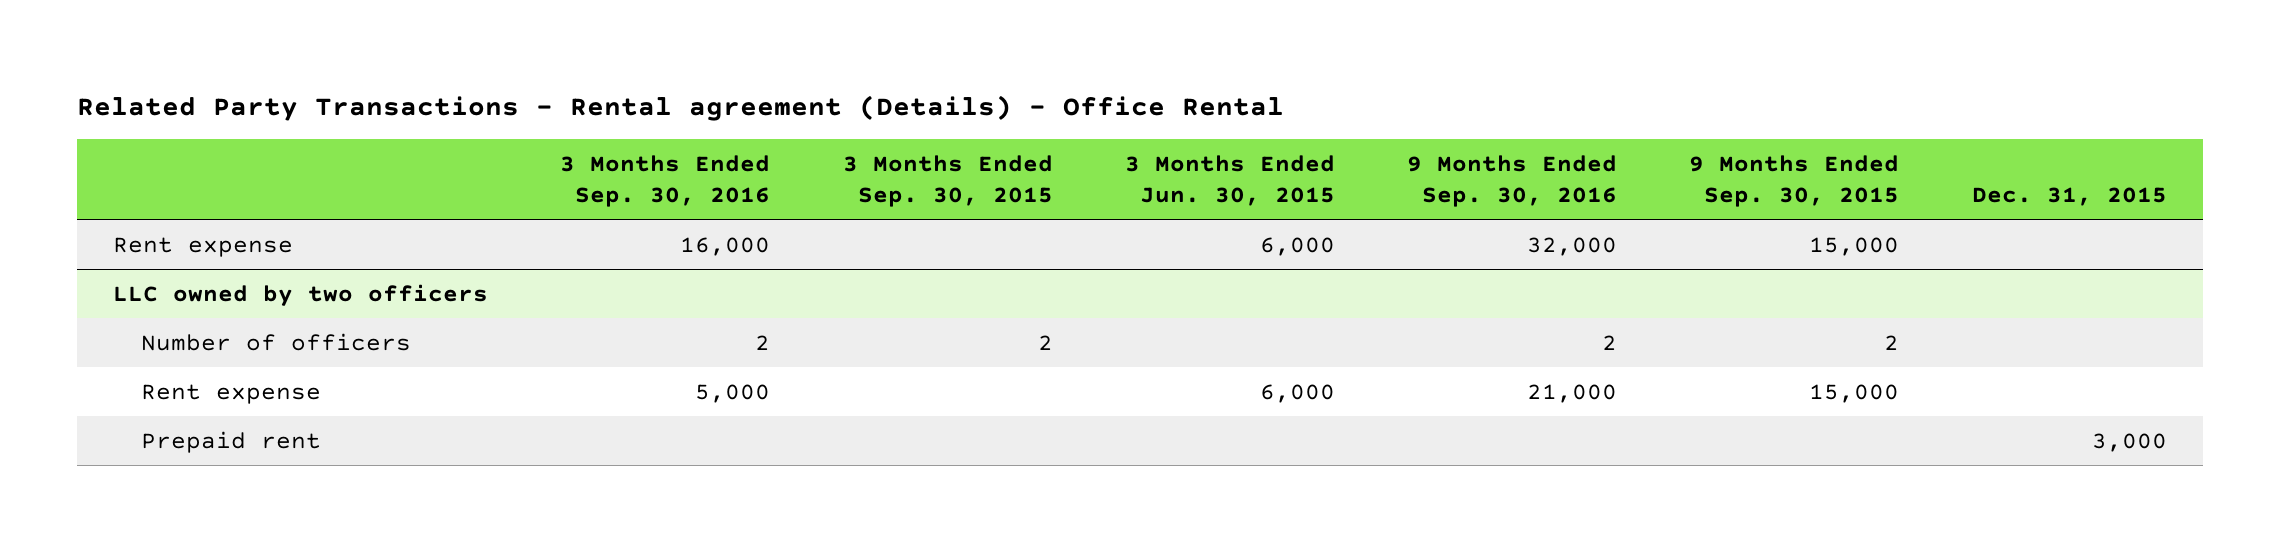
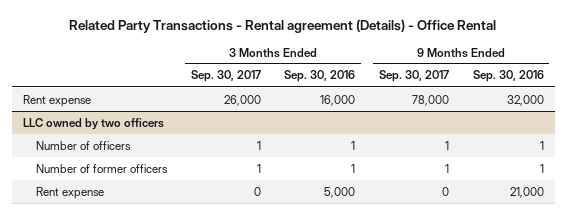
[842,154,1053,207] 3 Months Ended Sep. 30, 2015 -> none
[1124,154,1335,206] 3 Months Ended Jun. 30, 2015 -> none
[1689,154,1900,207] 9 Months Ended Sep. 30, 2015 -> none
[1971,186,2167,206] Dec. 31, 2015 -> none
none -> [190,70,261,83] Sep. 30, 2017
none -> [379,70,450,83] Sep. 30, 2017
[755,334,771,350] 2 -> [351,140,356,150] 1
[1602,334,1618,350] 2 -> [539,140,544,150] 1
none -> [36,163,169,173] Number of former officers
[140,430,321,453] Prepaid rent -> none

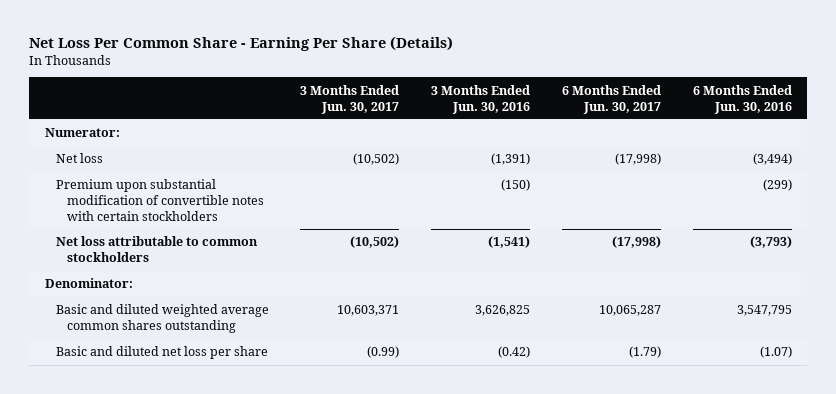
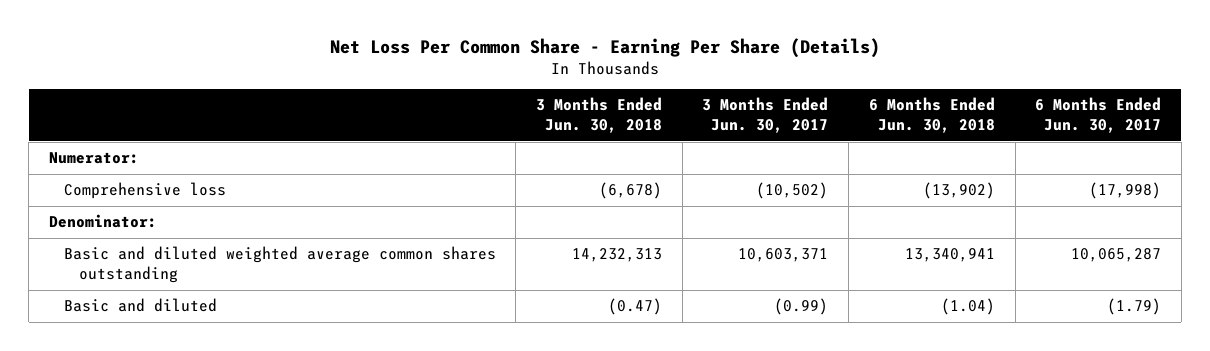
[431,84,531,114] 3 Months Ended Jun. 30, 2016 -> none
[692,84,792,114] 6 Months Ended Jun. 30, 2016 -> none
none -> [536,97,663,134] 3 Months Ended Jun. 30, 2018
none -> [868,97,995,134] 6 Months Ended Jun. 30, 2018
[55,179,264,221] Premium upon substantial modification of convertible notes with certain stockholders -> none
[55,236,258,263] Net loss attributable to common stockholders -> none
[55,153,103,164] Net loss -> [63,182,226,200] Comprehensive loss
[55,346,268,360] Basic and diluted net loss per share -> [63,298,217,313] Basic and diluted

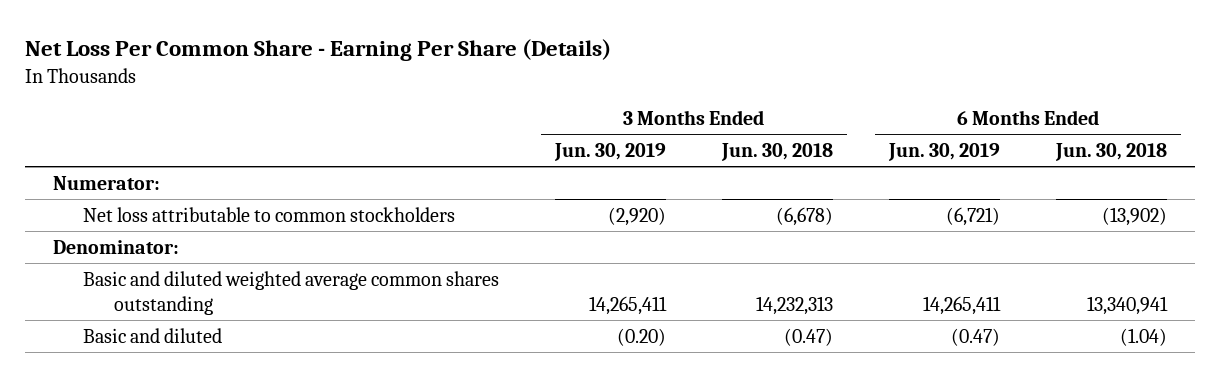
[702,97,829,134] 3 Months Ended Jun. 30, 2017 -> none
[1035,97,1162,134] 6 Months Ended Jun. 30, 2017 -> none
none -> [554,143,667,162] Jun. 30, 2019
none -> [888,143,1001,162] Jun. 30, 2019
[63,182,226,200] Comprehensive loss -> [83,206,456,222] Net loss attributable to common stockholders

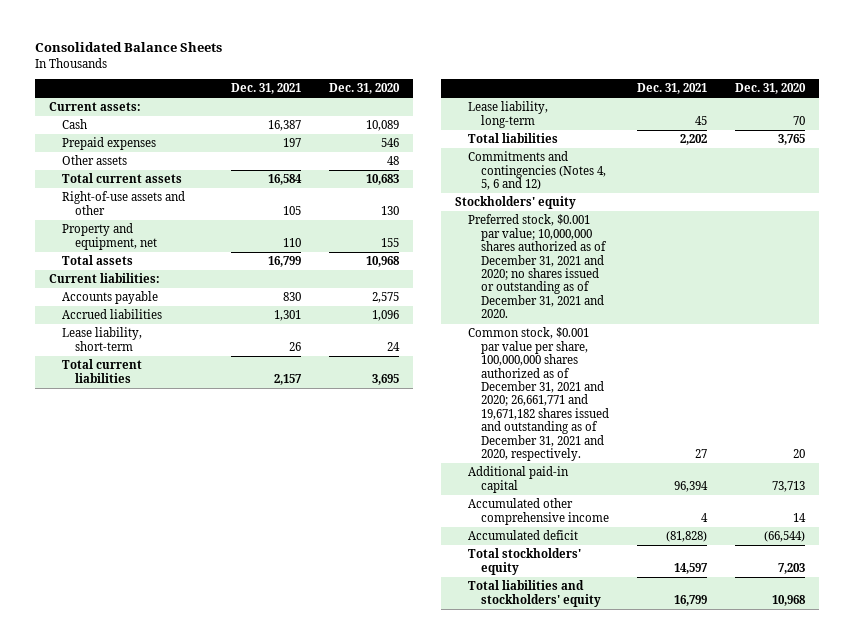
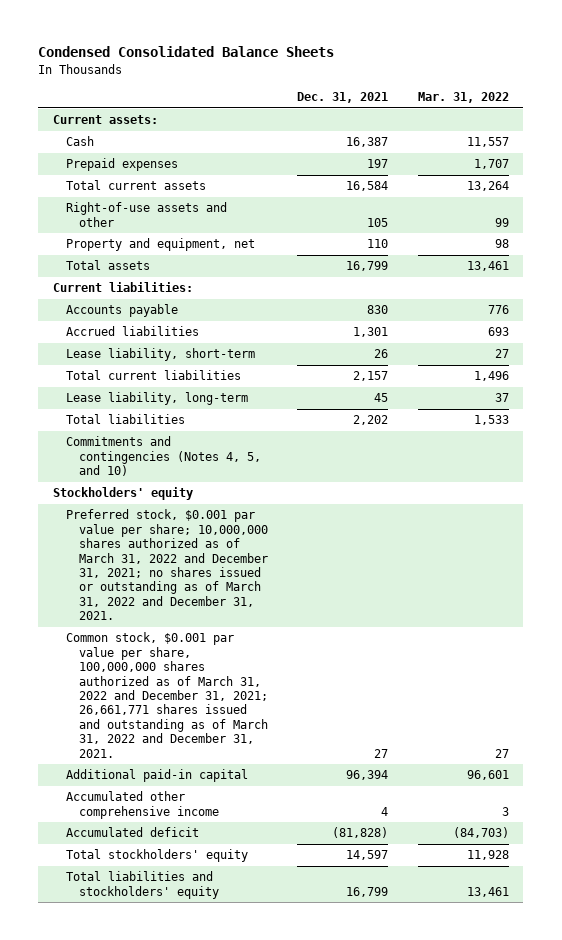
[34,42,222,53] Consolidated Balance Sheets -> [38,46,335,58] Condensed Consolidated Balance Sheets
[328,83,400,95] Dec. 31, 2020 -> none
none -> [417,92,509,104] Mar. 31, 2022
[61,155,127,166] Other assets -> none
[468,151,607,191] Commitments and contingencies (Notes 4, 5, 6 and 12) -> [66,436,262,477] Commitments and contingencies (Notes 4, 5, and 10)
[468,214,608,319] Preferred stock, $0.001 par value; 10,000,000 shares authorized as of December 31, 2021 and 2020; no shares issued or outstanding as of December 31, 2021 and 2020. -> [66,509,269,621] Preferred stock, $0.001 par value per share; 10,000,000 shares authorized as of March 31, 2022 and December 31, 2021; no shares issued or outstanding as of March 31, 2022 and December 31, 2021.
[468,327,610,462] Common stock, $0.001 par value per share, 100,000,000 shares authorized as of December 31, 2021 and 2020; 26,661,771 and 19,671,182 shares issued and outstanding as of December 31, 2021 and 2020, respectively. -> [66,632,269,758] Common stock, $0.001 par value per share, 100,000,000 shares authorized as of March 31, 2022 and December 31, 2021; 26,661,771 shares issued and outstanding as of March 31, 2022 and December 31, 2021.

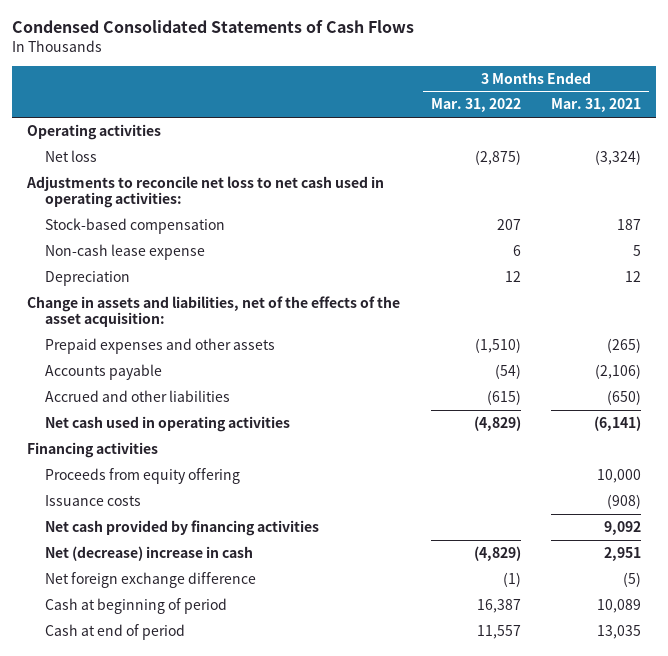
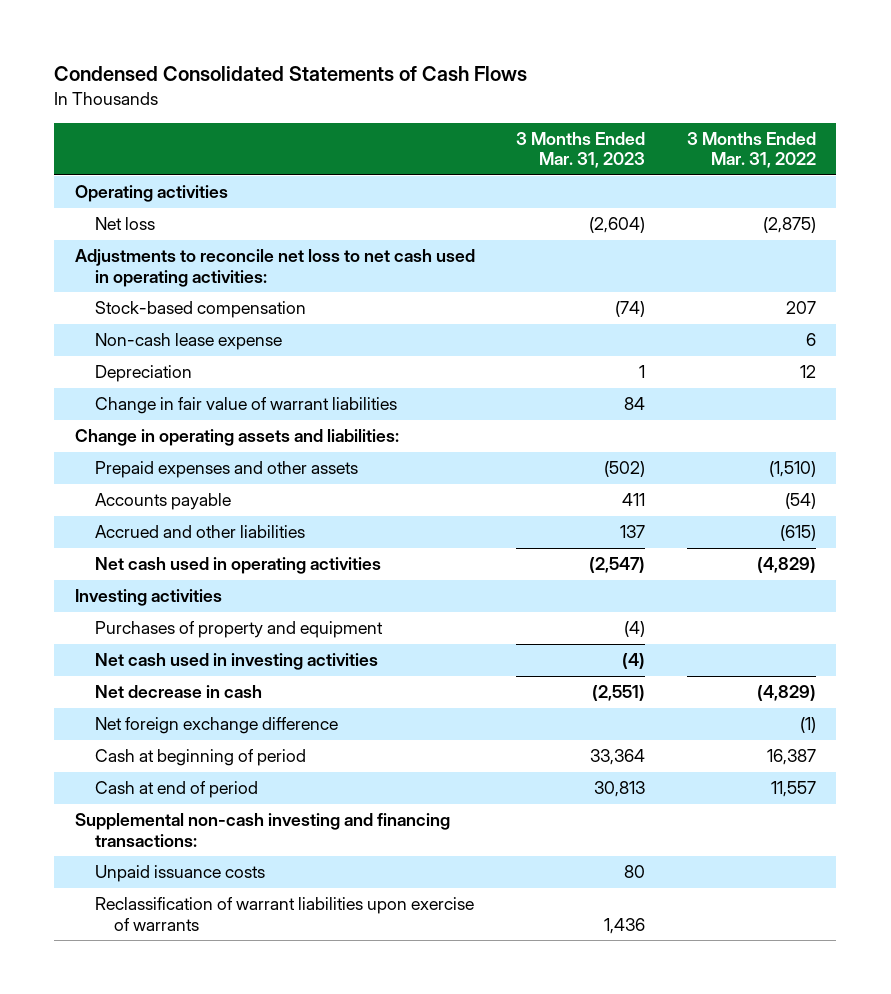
[551,98,642,113] Mar. 31, 2021 -> none
none -> [516,131,646,169] 3 Months Ended Mar. 31, 2023
none -> [94,397,397,415] Change in fair value of warrant liabilities
[27,295,401,327] Change in assets and liabilities, net of the effects of the asset acquisition: -> [74,429,399,447] Change in operating assets and liabilities:
[27,441,159,458] Financing activities -> none
[45,467,241,484] Proceeds from equity offering -> none
[45,494,142,506] Issuance costs -> none
[45,519,320,536] Net cash provided by financing activities -> none
none -> [74,589,222,607] Investing activities
none -> [94,621,383,639] Purchases of property and equipment
none -> [94,653,378,671] Net cash used in investing activities
[45,545,254,561] Net (decrease) increase in cash -> [94,685,262,699] Net decrease in cash
none -> [74,813,450,847] Supplemental non-cash investing and financing transactions:
none -> [94,865,265,883] Unpaid issuance costs
none -> [94,897,474,931] Reclassification of warrant liabilities upon exercise of warrants

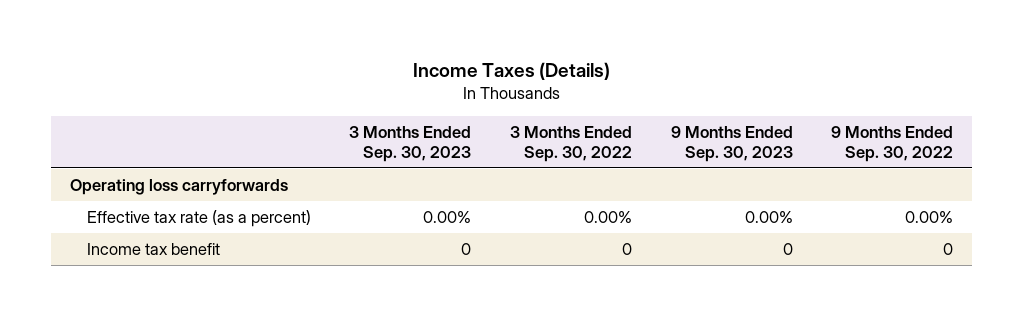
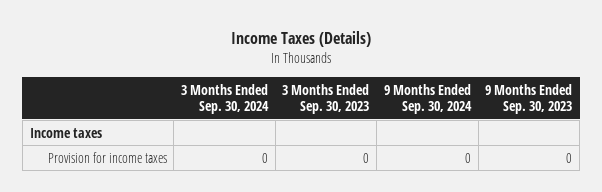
[509,125,632,162] 3 Months Ended Sep. 30, 2022 -> none
[831,125,954,162] 9 Months Ended Sep. 30, 2022 -> none
none -> [180,83,269,115] 3 Months Ended Sep. 30, 2024
none -> [383,83,472,115] 9 Months Ended Sep. 30, 2024
[70,178,289,195] Operating loss carryforwards -> none
[86,209,311,227] Effective tax rate (as a percent) -> none
none -> [29,127,102,138] Income taxes
[86,242,220,255] Income tax benefit -> [47,151,167,163] Provision for income taxes

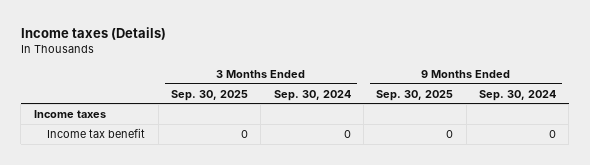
[230,31,371,48] Income Taxes (Details) -> [20,27,166,41] Income taxes (Details)
[282,83,370,115] 3 Months Ended Sep. 30, 2023 -> none
[485,83,573,115] 9 Months Ended Sep. 30, 2023 -> none
none -> [171,89,249,101] Sep. 30, 2025
none -> [376,89,454,101] Sep. 30, 2025
[47,151,167,163] Provision for income taxes -> [47,127,146,138] Income tax benefit

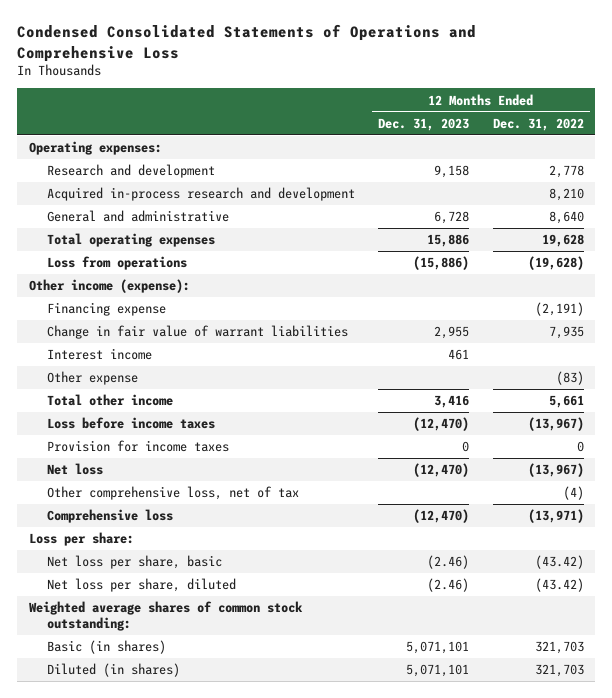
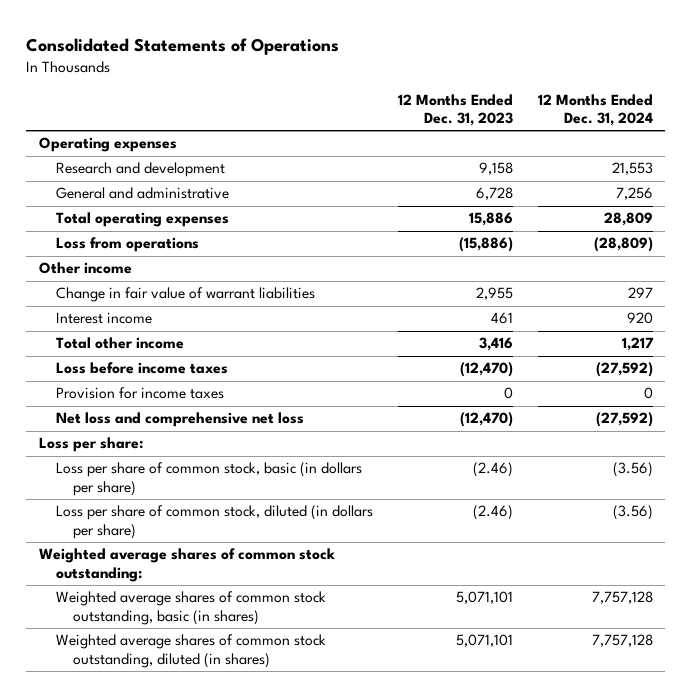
[16,24,476,62] Condensed Consolidated Statements of Operations and Comprehensive Loss -> [26,37,340,55] Consolidated Statements of Operations
[492,117,584,131] Dec. 31, 2022 -> none
none -> [537,93,653,127] 12 Months Ended Dec. 31, 2024
[28,141,162,156] Operating expenses: -> [38,137,177,153] Operating expenses
[46,187,355,202] Acquired in-process research and development -> none
[46,302,166,317] Financing expense -> none
[28,279,190,294] Other income (expense): -> [38,262,132,275] Other income
[46,371,138,386] Other expense -> none
[46,486,299,501] Other comprehensive loss, net of tax -> none
[46,509,173,524] Comprehensive loss -> none
[46,463,103,476] Net loss -> [56,412,305,428] Net loss and comprehensive net loss
[46,555,222,570] Net loss per share, basic -> [56,462,363,497] Loss per share of common stock, basic (in dollars per share)
[46,578,236,593] Net loss per share, diluted -> [56,505,374,540] Loss per share of common stock, diluted (in dollars per share)
[46,640,166,655] Basic (in shares) -> [56,591,327,626] Weighted average shares of common stock outstanding, basic (in shares)
[46,663,180,678] Diluted (in shares) -> [56,634,327,669] Weighted average shares of common stock outstanding, diluted (in shares)

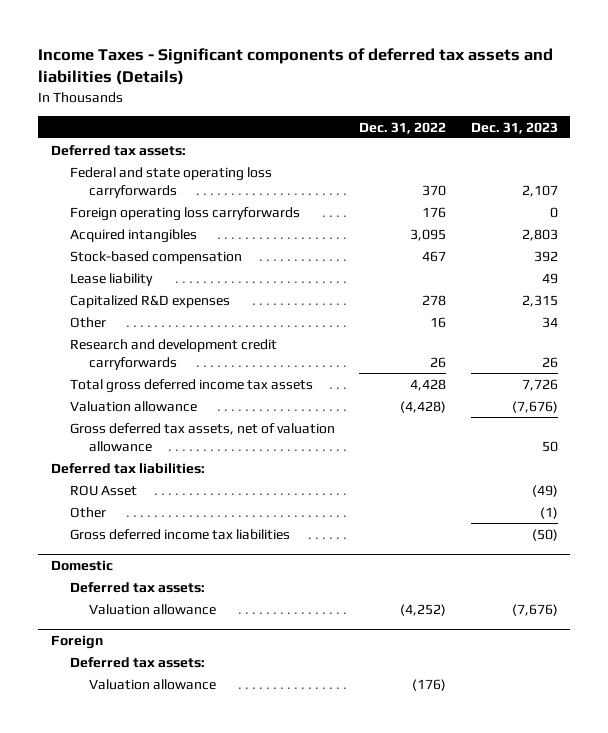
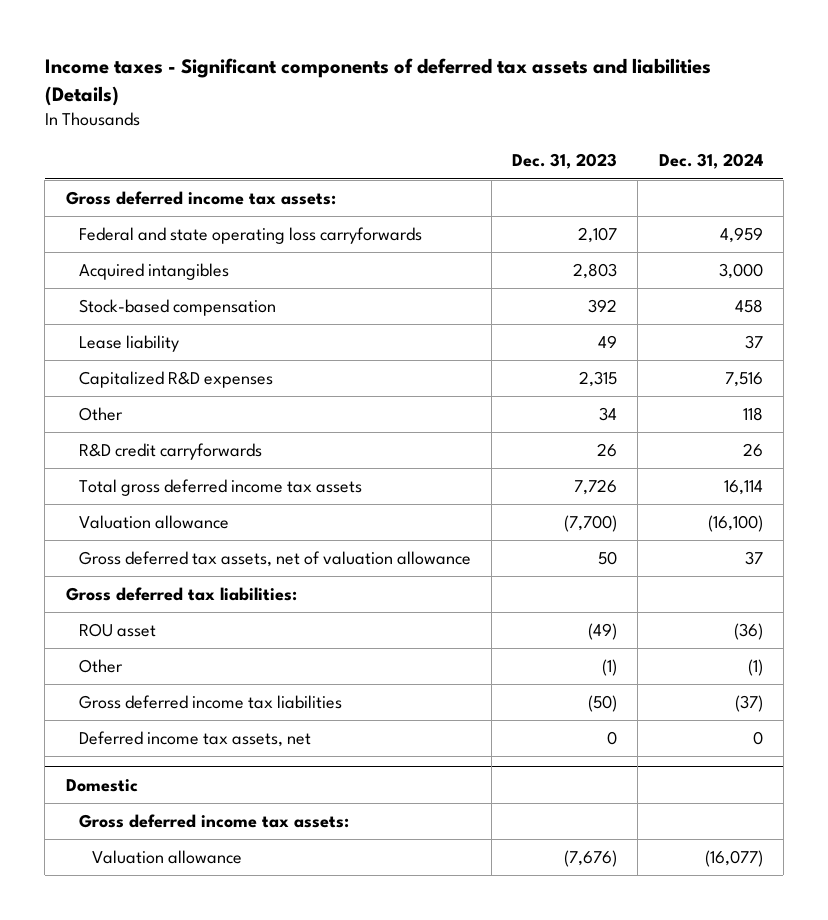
[38,48,554,86] Income Taxes - Significant components of deferred tax assets and liabilities (Details) -> [44,57,711,106] Income taxes - Significant components of deferred tax assets and liabilities (Details)
[359,121,447,134] Dec. 31, 2022 -> none
none -> [658,153,763,170] Dec. 31, 2024
[50,144,186,156] Deferred tax assets: -> [65,190,336,205] Gross deferred income tax assets:
[69,206,300,221] Foreign operating loss carryforwards -> none
[69,338,277,370] Research and development credit carryforwards -> [78,442,262,460] R&D credit carryforwards
[511,400,558,413] (7,676) -> [564,514,618,532] (7,700)
[50,462,205,474] Deferred tax liabilities: -> [65,586,297,601] Gross deferred tax liabilities:
[69,484,137,496] ROU Asset -> [78,622,156,637] ROU asset
none -> [78,730,311,747] Deferred income tax assets, net
[69,581,205,593] Deferred tax assets: -> [78,813,349,828] Gross deferred income tax assets:
[50,634,103,649] Foreign -> none
[69,656,205,668] Deferred tax assets: -> none
[88,678,216,690] Valuation allowance -> none

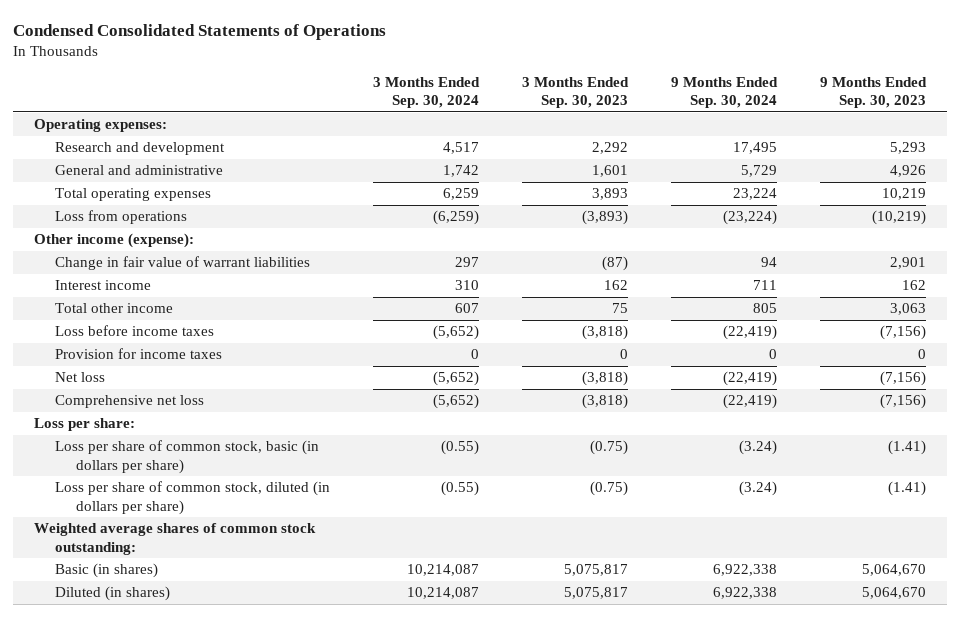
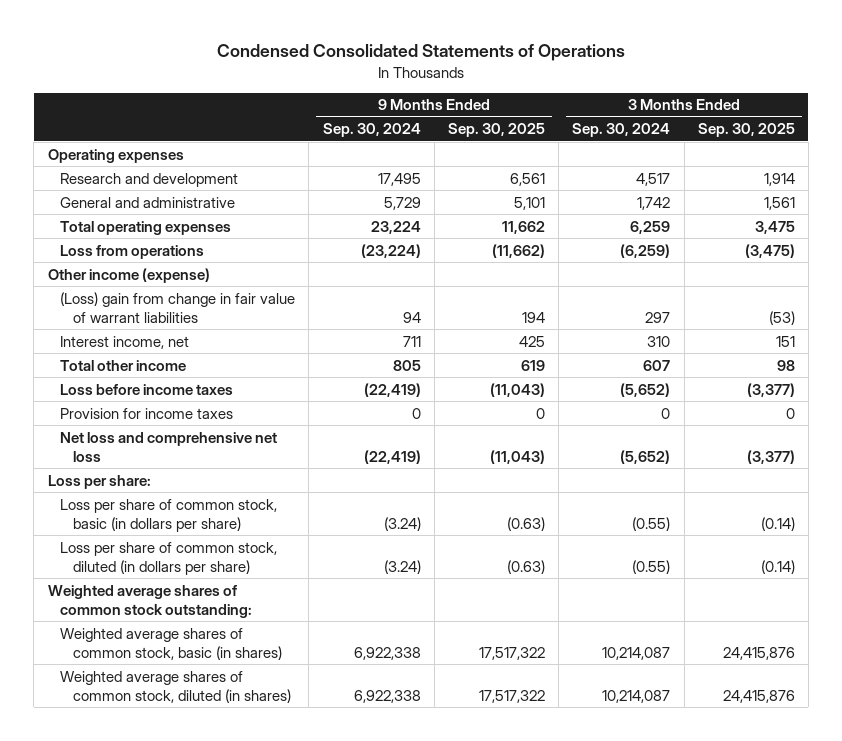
[521,76,629,109] 3 Months Ended Sep. 30, 2023 -> none
[819,76,927,109] 9 Months Ended Sep. 30, 2023 -> none
none -> [448,123,546,138] Sep. 30, 2025
none -> [697,123,795,138] Sep. 30, 2025
[34,119,168,133] Operating expenses: -> [47,148,184,163] Operating expenses
[34,233,195,249] Other income (expense): -> [47,267,210,283] Other income (expense)
[55,256,311,271] Change in fair value of warrant liabilities -> [60,291,296,323] (Loss) gain from change in fair value of warrant liabilities
[55,280,152,291] Interest income -> [60,335,190,349] Interest income, net
[55,395,205,409] Comprehensive net loss -> none
[55,372,106,383] Net loss -> [60,431,278,462] Net loss and comprehensive net loss
[55,563,159,579] Basic (in shares) -> [60,627,282,660] Weighted average shares of common stock, basic (in shares)
[55,586,171,602] Diluted (in shares) -> [60,670,291,703] Weighted average shares of common stock, diluted (in shares)

